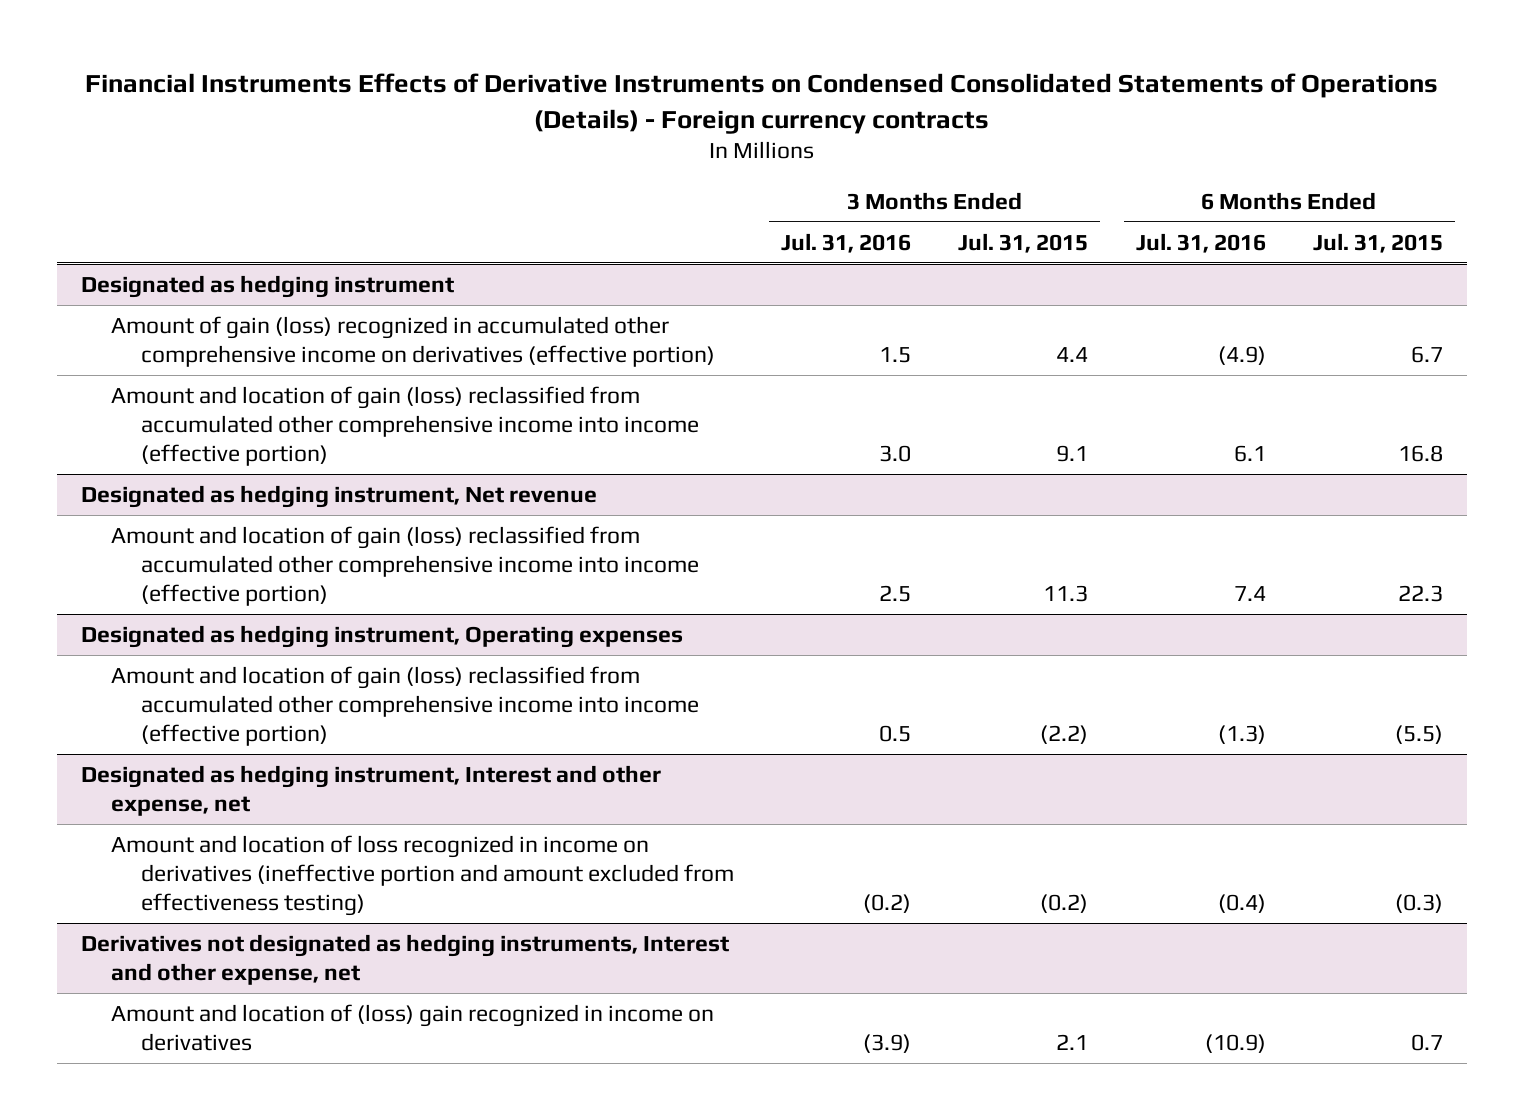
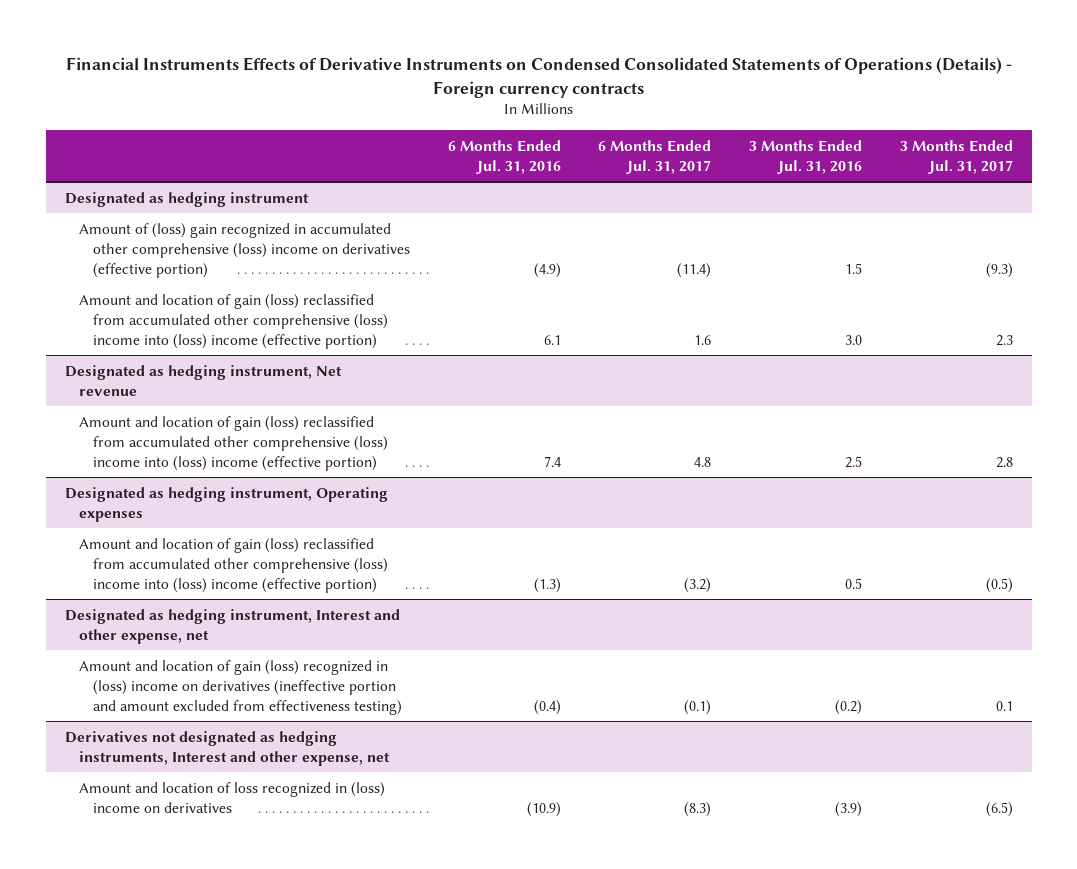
[958,232,1089,253] Jul. 31, 2015 -> none
[1313,232,1444,253] Jul. 31, 2015 -> none
none -> [598,139,712,174] 6 Months Ended Jul. 31, 2017
none -> [899,139,1013,174] 3 Months Ended Jul. 31, 2017
[110,315,715,368] Amount of gain (loss) recognized in accumulated other comprehensive income on derivatives (effective portion) -> [78,222,411,278] Amount of (loss) gain recognized in accumulated other comprehensive (loss) income on derivatives (effective portion)
[110,385,699,467] Amount and location of gain (loss) reclassified from accumulated other comprehensive income into income (effective portion) -> [78,293,389,349] Amount and location of gain (loss) reclassified from accumulated other comprehensive (loss) income into (loss) income (effective portion)
[110,525,699,607] Amount and location of gain (loss) reclassified from accumulated other comprehensive income into income (effective portion) -> [78,415,389,471] Amount and location of gain (loss) reclassified from accumulated other comprehensive (loss) income into (loss) income (effective portion)
[110,665,699,747] Amount and location of gain (loss) reclassified from accumulated other comprehensive income into income (effective portion) -> [78,537,389,593] Amount and location of gain (loss) reclassified from accumulated other comprehensive (loss) income into (loss) income (effective portion)
[110,834,734,917] Amount and location of loss recognized in income on derivatives (ineffective portion and amount excluded from effectiveness testing) -> [78,659,403,715] Amount and location of gain (loss) recognized in (loss) income on derivatives (ineffective portion and amount excluded from effectiveness testing)
[110,1003,714,1052] Amount and location of (loss) gain recognized in income on derivatives -> [78,781,385,813] Amount and location of loss recognized in (loss) income on derivatives

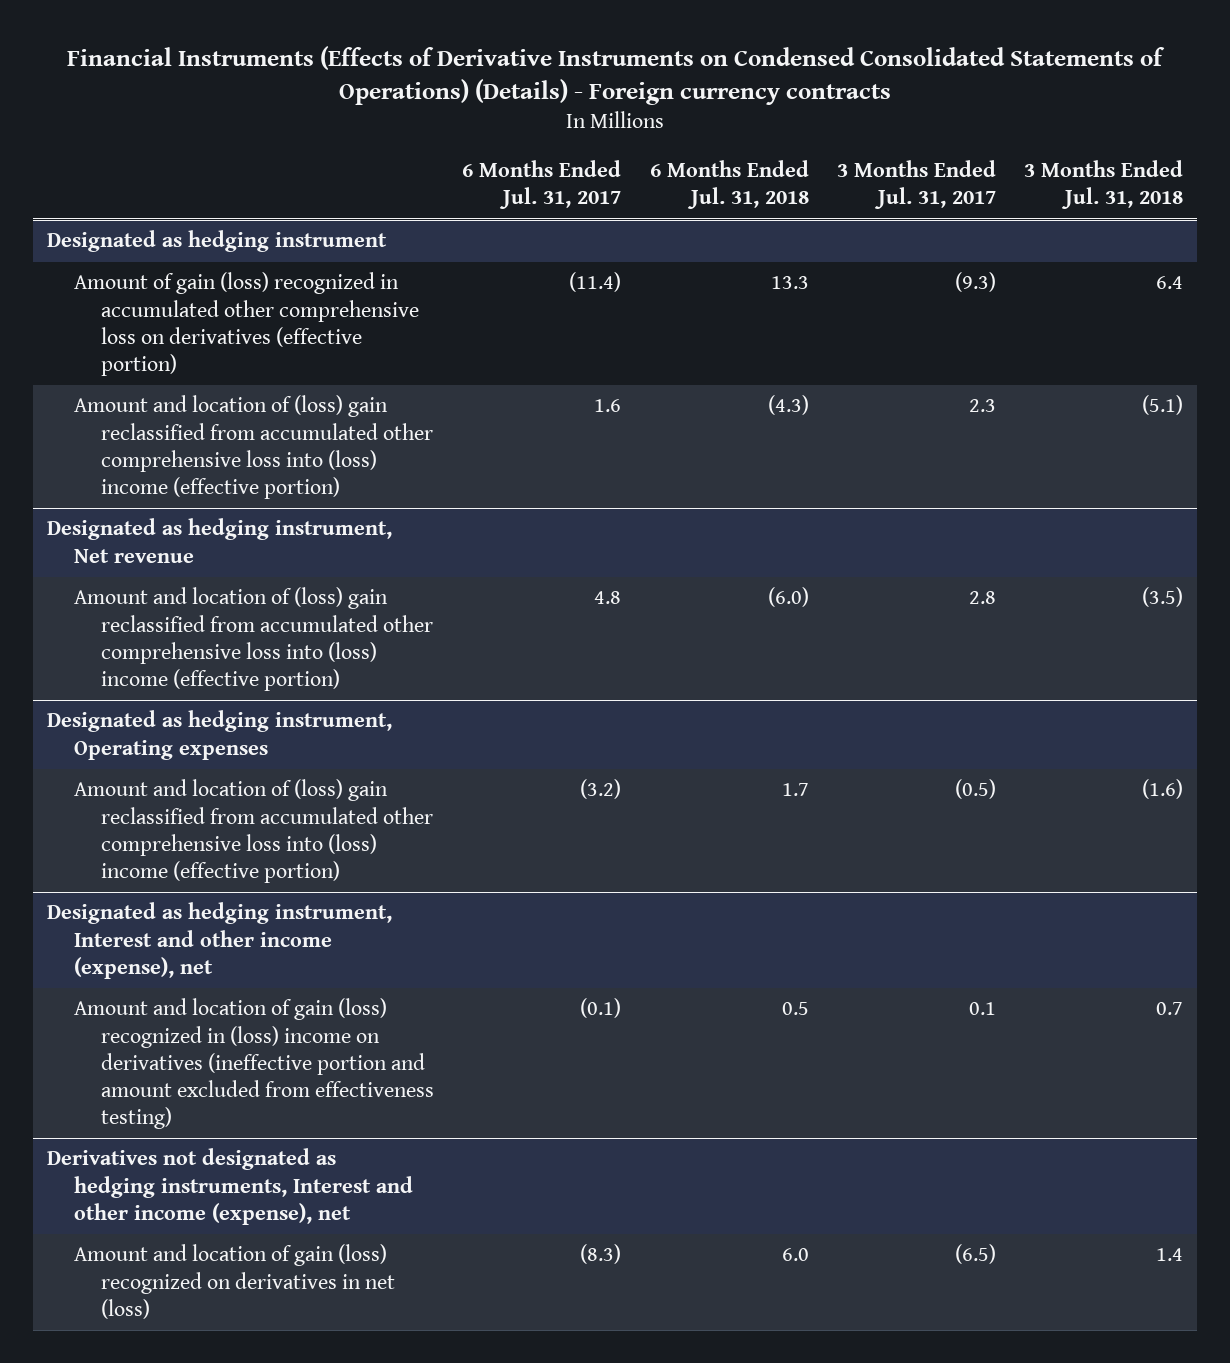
[65,56,1012,98] Financial Instruments Effects of Derivative Instruments on Condensed Consolidated Statements of Operations (Details) - Foreign currency contracts -> [66,45,1165,106] Financial Instruments (Effects of Derivative Instruments on Condensed Consolidated Statements of Operations) (Details) - Foreign currency contracts
[447,139,561,174] 6 Months Ended Jul. 31, 2016 -> none
[749,139,863,174] 3 Months Ended Jul. 31, 2016 -> none
none -> [649,160,809,210] 6 Months Ended Jul. 31, 2018
none -> [1024,160,1184,210] 3 Months Ended Jul. 31, 2018
[78,222,411,278] Amount of (loss) gain recognized in accumulated other comprehensive (loss) income on derivatives (effective portion) -> [74,272,420,377] Amount of gain (loss) recognized in accumulated other comprehensive loss on derivatives (effective portion)
[78,293,389,349] Amount and location of gain (loss) reclassified from accumulated other comprehensive (loss) income into (loss) income (effective portion) -> [74,395,434,500] Amount and location of (loss) gain reclassified from accumulated other comprehensive loss into (loss) income (effective portion)
[78,415,389,471] Amount and location of gain (loss) reclassified from accumulated other comprehensive (loss) income into (loss) income (effective portion) -> [74,587,434,692] Amount and location of (loss) gain reclassified from accumulated other comprehensive loss into (loss) income (effective portion)
[78,537,389,593] Amount and location of gain (loss) reclassified from accumulated other comprehensive (loss) income into (loss) income (effective portion) -> [74,779,434,884] Amount and location of (loss) gain reclassified from accumulated other comprehensive loss into (loss) income (effective portion)
[64,608,400,644] Designated as hedging instrument, Interest and other expense, net -> [46,902,392,979] Designated as hedging instrument, Interest and other income (expense), net
[64,730,390,766] Derivatives not designated as hedging instruments, Interest and other expense, net -> [46,1148,414,1225] Derivatives not designated as hedging instruments, Interest and other income (expense), net
[78,781,385,813] Amount and location of loss recognized in (loss) income on derivatives -> [74,1244,396,1319] Amount and location of gain (loss) recognized on derivatives in net (loss)

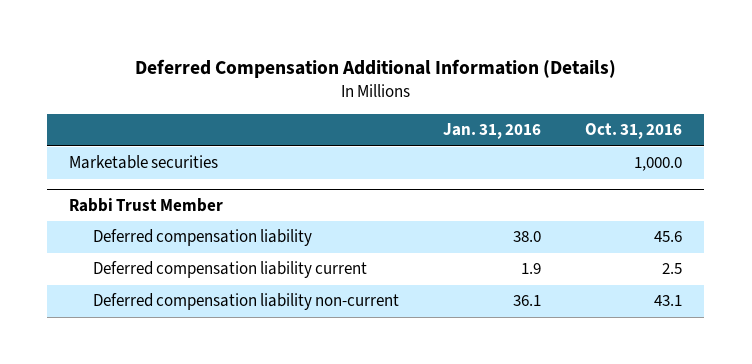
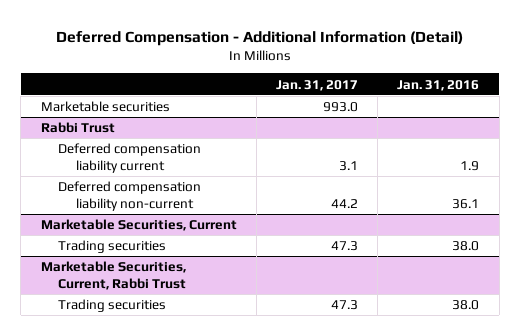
[134,58,616,78] Deferred Compensation Additional Information (Details) -> [55,30,463,46] Deferred Compensation - Additional Information (Detail)
[585,123,683,140] Oct. 31, 2016 -> none
none -> [275,79,358,91] Jan. 31, 2017
[92,229,312,247] Deferred compensation liability -> none
[69,197,224,212] Rabbi Trust Member -> [40,122,115,134] Rabbi Trust
none -> [40,219,237,232] Marketable Securities, Current
none -> [58,240,167,254] Trading securities
none -> [40,261,187,290] Marketable Securities, Current, Rabbi Trust
none -> [58,299,167,313] Trading securities

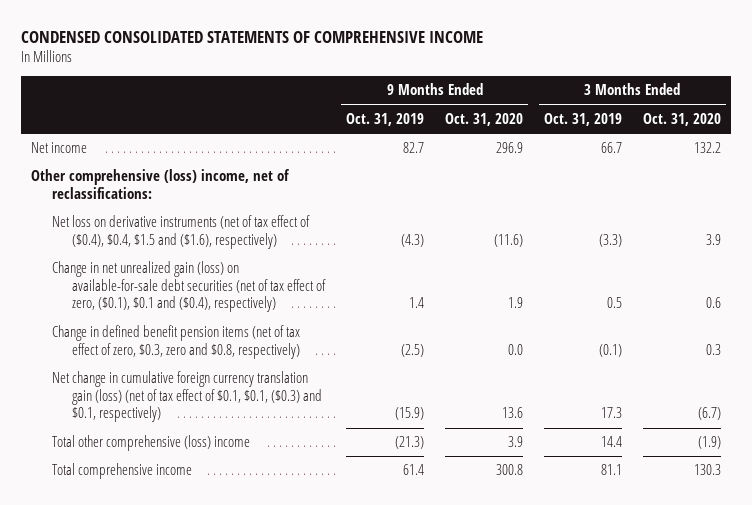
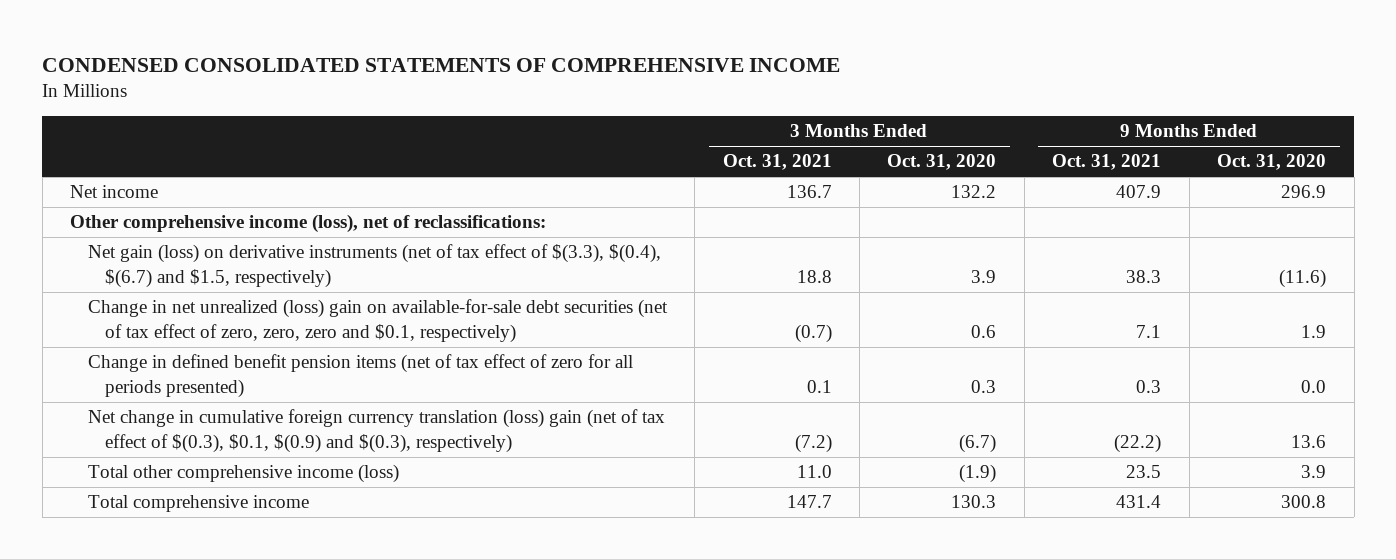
[346,112,425,126] Oct. 31, 2019 -> none
[543,112,622,126] Oct. 31, 2019 -> none
none -> [722,154,832,171] Oct. 31, 2021
none -> [1052,154,1162,171] Oct. 31, 2021
[30,169,290,199] Other comprehensive (loss) income, net of reclassifications: -> [70,214,547,234] Other comprehensive income (loss), net of reclassifications:
[51,215,310,249] Net loss on derivative instruments (net of tax effect of ($0.4), $0.4, $1.5 and ($1.6), respectively) -> [87,244,661,288] Net gain (loss) on derivative instruments (net of tax effect of $(3.3), $(0.4), $(6.7) and $1.5, respectively)
[51,261,327,313] Change in net unrealized gain (loss) on available-for-sale debt securities (net of tax effect of zero, ($0.1), $0.1 and ($0.4), respectively) -> [87,299,668,343] Change in net unrealized (loss) gain on available-for-sale debt securities (net of tax effect of zero, zero, zero and $0.1, respectively)
[51,325,301,359] Change in defined benefit pension items (net of tax effect of zero, $0.3, zero and $0.8, respectively) -> [87,354,633,398] Change in defined benefit pension items (net of tax effect of zero for all periods presented)
[51,371,323,423] Net change in cumulative foreign currency translation gain (loss) (net of tax effect of $0.1, $0.1, ($0.3) and $0.1, respectively) -> [87,409,665,453] Net change in cumulative foreign currency translation (loss) gain (net of tax effect of $(0.3), $0.1, $(0.9) and $(0.3), respectively)
[51,435,250,452] Total other comprehensive (loss) income -> [87,464,399,484] Total other comprehensive income (loss)

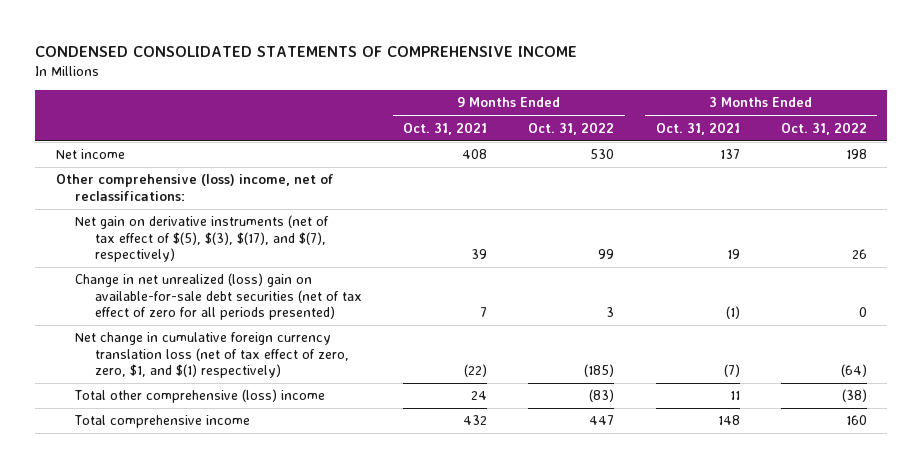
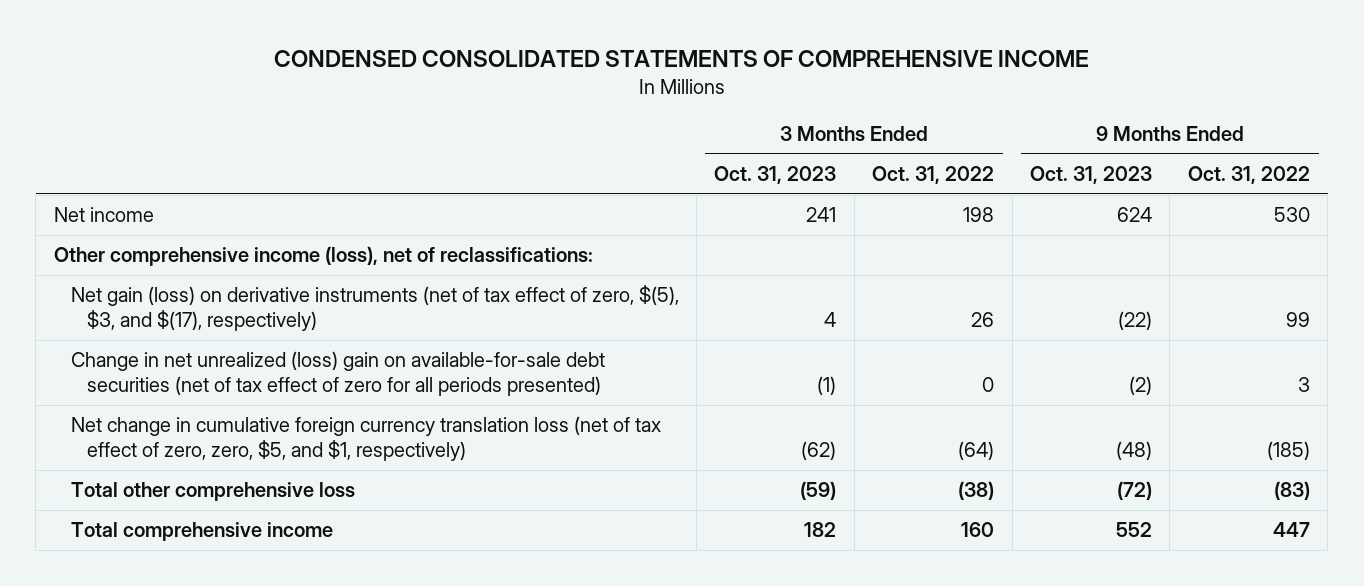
[403,121,488,135] Oct. 31, 2021 -> none
[655,121,740,135] Oct. 31, 2021 -> none
none -> [714,165,837,184] Oct. 31, 2023
none -> [1030,165,1153,184] Oct. 31, 2023
[55,174,334,201] Other comprehensive (loss) income, net of reclassifications: -> [53,246,593,267] Other comprehensive income (loss), net of reclassifications:
[75,215,330,263] Net gain on derivative instruments (net of tax effect of $(5), $(3), $(17), and $(7), respectively) -> [70,285,679,332] Net gain (loss) on derivative instruments (net of tax effect of zero, $(5), $3, and $(17), respectively)
[75,332,350,379] Net change in cumulative foreign currency translation loss (net of tax effect of zero, zero, $1, and $(1) respectively) -> [70,416,661,462] Net change in cumulative foreign currency translation loss (net of tax effect of zero, zero, $5, and $1, respectively)
[74,389,326,404] Total other comprehensive (loss) income -> [70,482,355,502] Total other comprehensive loss

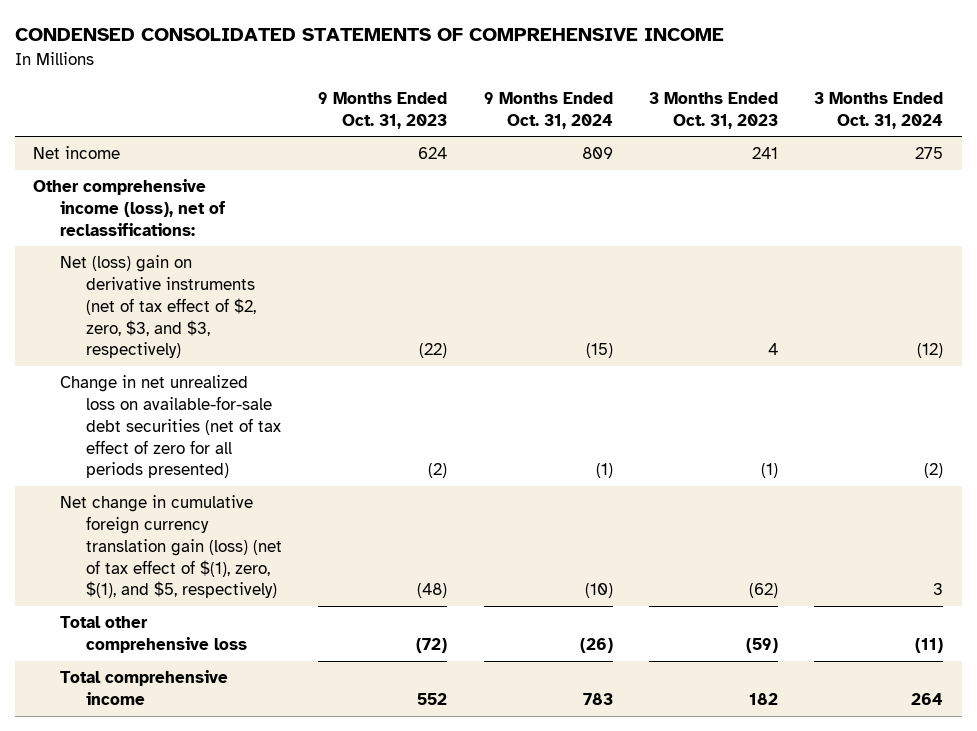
[872,165,995,184] Oct. 31, 2022 -> none
[1187,165,1310,184] Oct. 31, 2022 -> none
none -> [483,91,613,129] 9 Months Ended Oct. 31, 2024
none -> [814,91,944,129] 3 Months Ended Oct. 31, 2024
[70,285,679,332] Net gain (loss) on derivative instruments (net of tax effect of zero, $(5), $3, and $(17), respectively) -> [59,255,256,359] Net (loss) gain on derivative instruments (net of tax effect of $2, zero, $3, and $3, respectively)
[70,351,605,397] Change in net unrealized (loss) gain on available-for-sale debt securities (net of tax effect of zero for all periods presented) -> [59,375,281,479] Change in net unrealized loss on available-for-sale debt securities (net of tax effect of zero for all periods presented)
[70,416,661,462] Net change in cumulative foreign currency translation loss (net of tax effect of zero, zero, $5, and $1, respectively) -> [59,495,282,599] Net change in cumulative foreign currency translation gain (loss) (net of tax effect of $(1), zero, $(1), and $5, respectively)

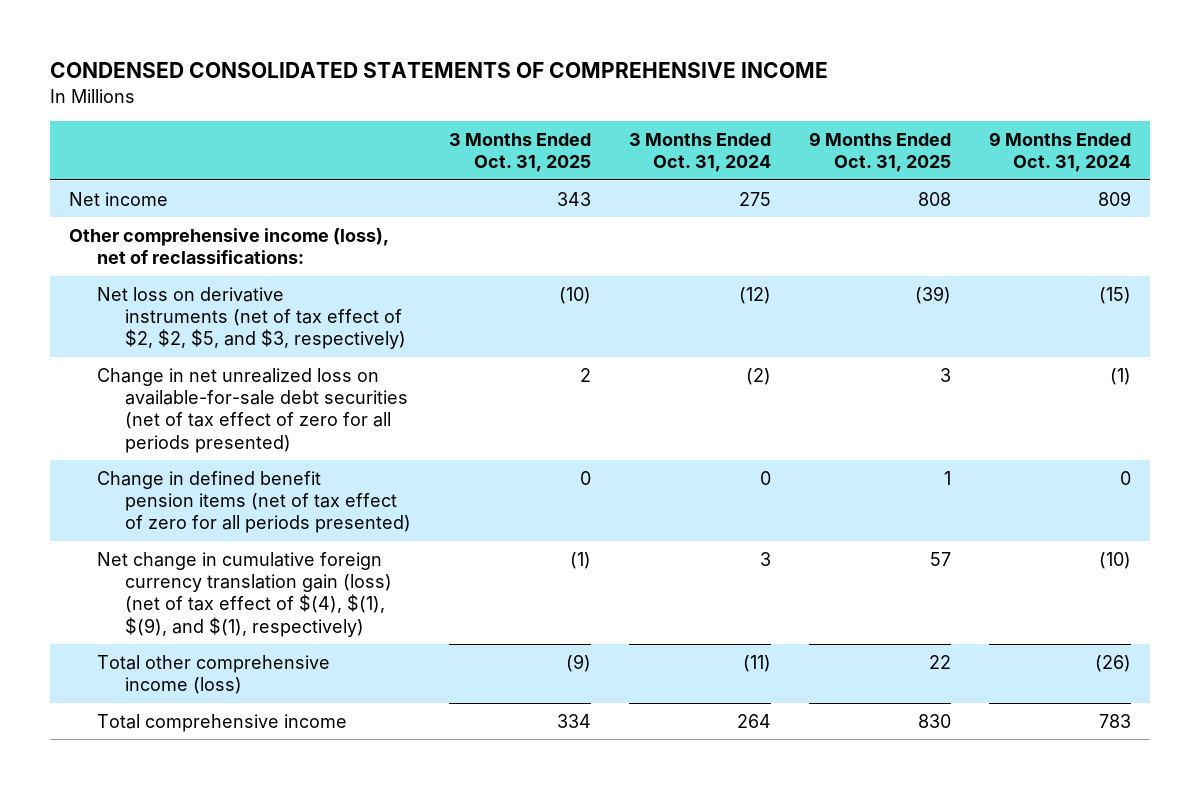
[318,91,448,129] 9 Months Ended Oct. 31, 2023 -> none
[649,91,779,129] 3 Months Ended Oct. 31, 2023 -> none
none -> [448,132,591,173] 3 Months Ended Oct. 31, 2025
none -> [809,131,952,173] 9 Months Ended Oct. 31, 2025
[59,255,256,359] Net (loss) gain on derivative instruments (net of tax effect of $2, zero, $3, and $3, respectively) -> [97,286,406,350] Net loss on derivative instruments (net of tax effect of $2, $2, $5, and $3, respectively)
none -> [97,470,411,534] Change in defined benefit pension items (net of tax effect of zero for all periods presented)
[59,495,282,599] Net change in cumulative foreign currency translation gain (loss) (net of tax effect of $(1), zero, $(1), and $5, respectively) -> [97,551,392,637] Net change in cumulative foreign currency translation gain (loss) (net of tax effect of $(4), $(1), $(9), and $(1), respectively)
[59,616,247,654] Total other comprehensive loss -> [97,654,331,695] Total other comprehensive income (loss)

